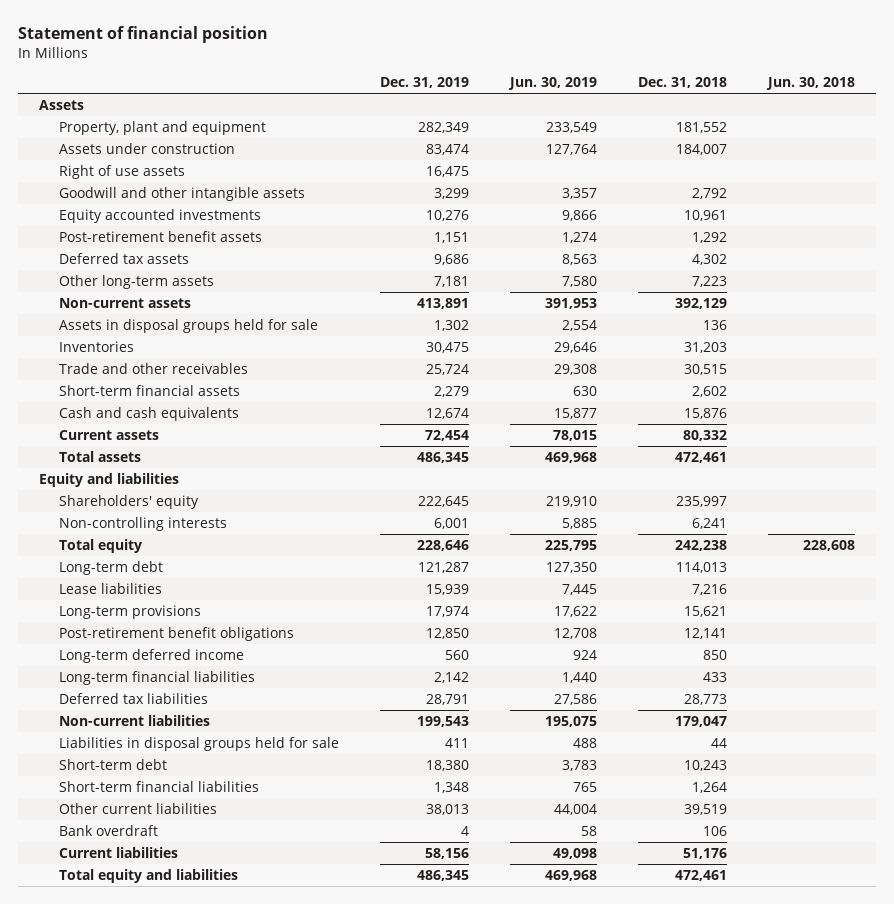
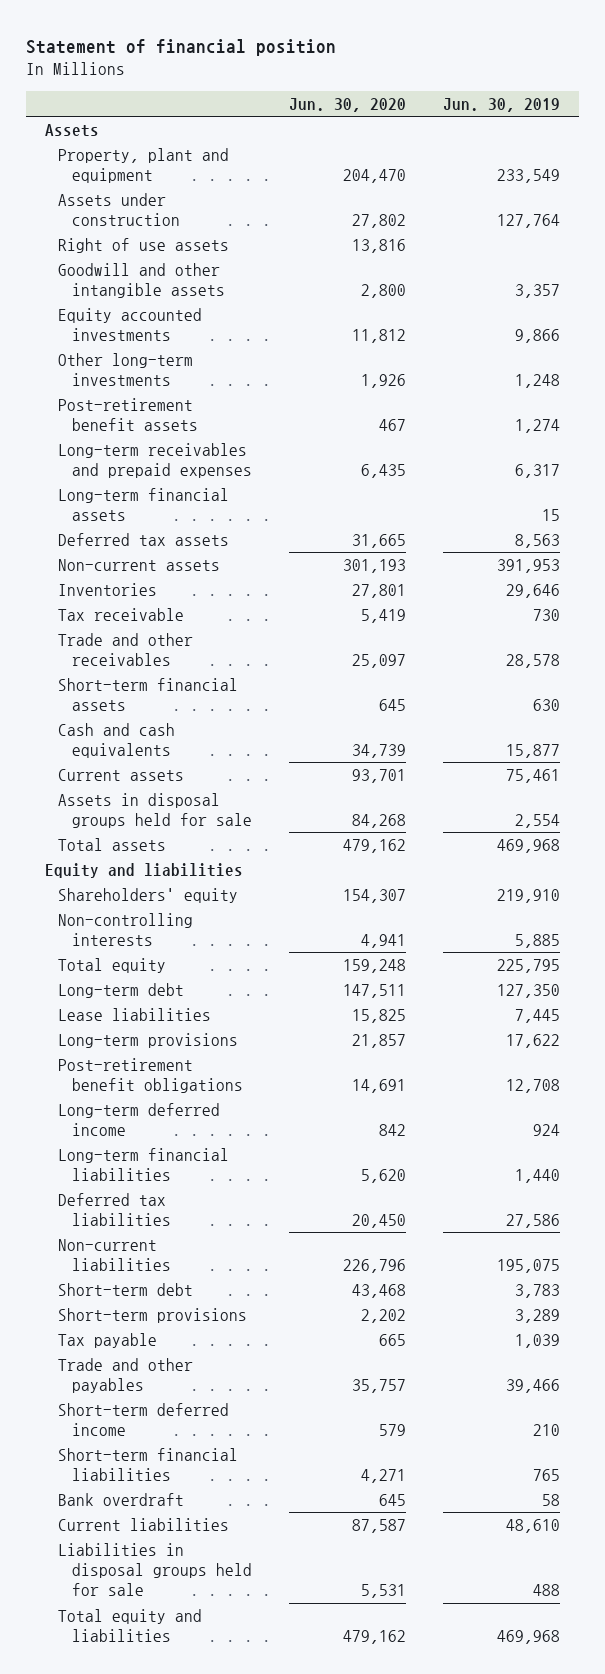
[379,77,469,89] Dec. 31, 2019 -> none
[638,77,728,89] Dec. 31, 2018 -> none
[766,77,856,91] Jun. 30, 2018 -> none
none -> [289,97,407,112] Jun. 30, 2020
none -> [58,352,194,387] Other long-term investments
none -> [58,442,253,479] Long-term receivables and prepaid expenses
none -> [58,487,230,522] Long-term financial assets
[58,274,214,289] Other long-term assets -> none
none -> [58,607,185,621] Tax receivable
[553,363,597,375] 29,308 -> [506,654,561,669] 28,578
[552,429,597,441] 78,015 -> [506,768,561,783] 75,461
[58,318,318,333] Assets in disposal groups held for sale -> [58,792,253,829] Assets in disposal groups held for sale
none -> [58,1307,248,1323] Short-term provisions
none -> [58,1332,158,1348] Tax payable
none -> [58,1357,194,1394] Trade and other payables
none -> [58,1402,230,1437] Short-term deferred income
[58,802,217,814] Other current liabilities -> none
[552,847,597,859] 49,098 -> [506,1518,561,1533] 48,610
[58,736,339,751] Liabilities in disposal groups held for sale -> [58,1542,253,1597] Liabilities in disposal groups held for sale

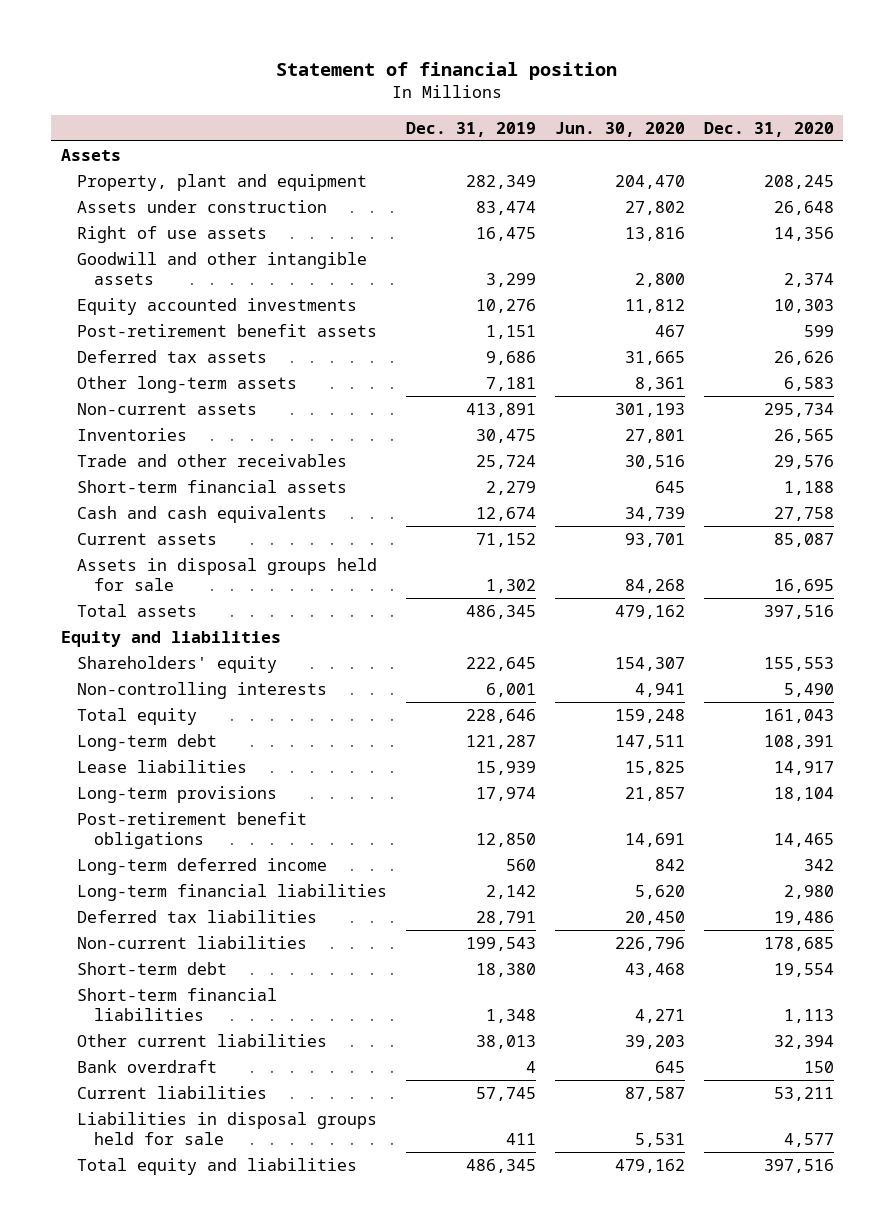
[443,97,561,112] Jun. 30, 2019 -> none
none -> [405,121,536,137] Dec. 31, 2019
none -> [703,121,834,137] Dec. 31, 2020
[58,352,194,387] Other long-term investments -> none
[58,442,253,479] Long-term receivables and prepaid expenses -> none
[58,487,230,522] Long-term financial assets -> none
none -> [77,375,298,393] Other long-term assets
[58,607,185,621] Tax receivable -> none
[352,654,407,669] 25,097 -> [624,454,685,469] 30,516
[58,1307,248,1323] Short-term provisions -> none
[58,1332,158,1348] Tax payable -> none
[58,1357,194,1394] Trade and other payables -> none
[58,1402,230,1437] Short-term deferred income -> none
none -> [77,1033,328,1047] Other current liabilities

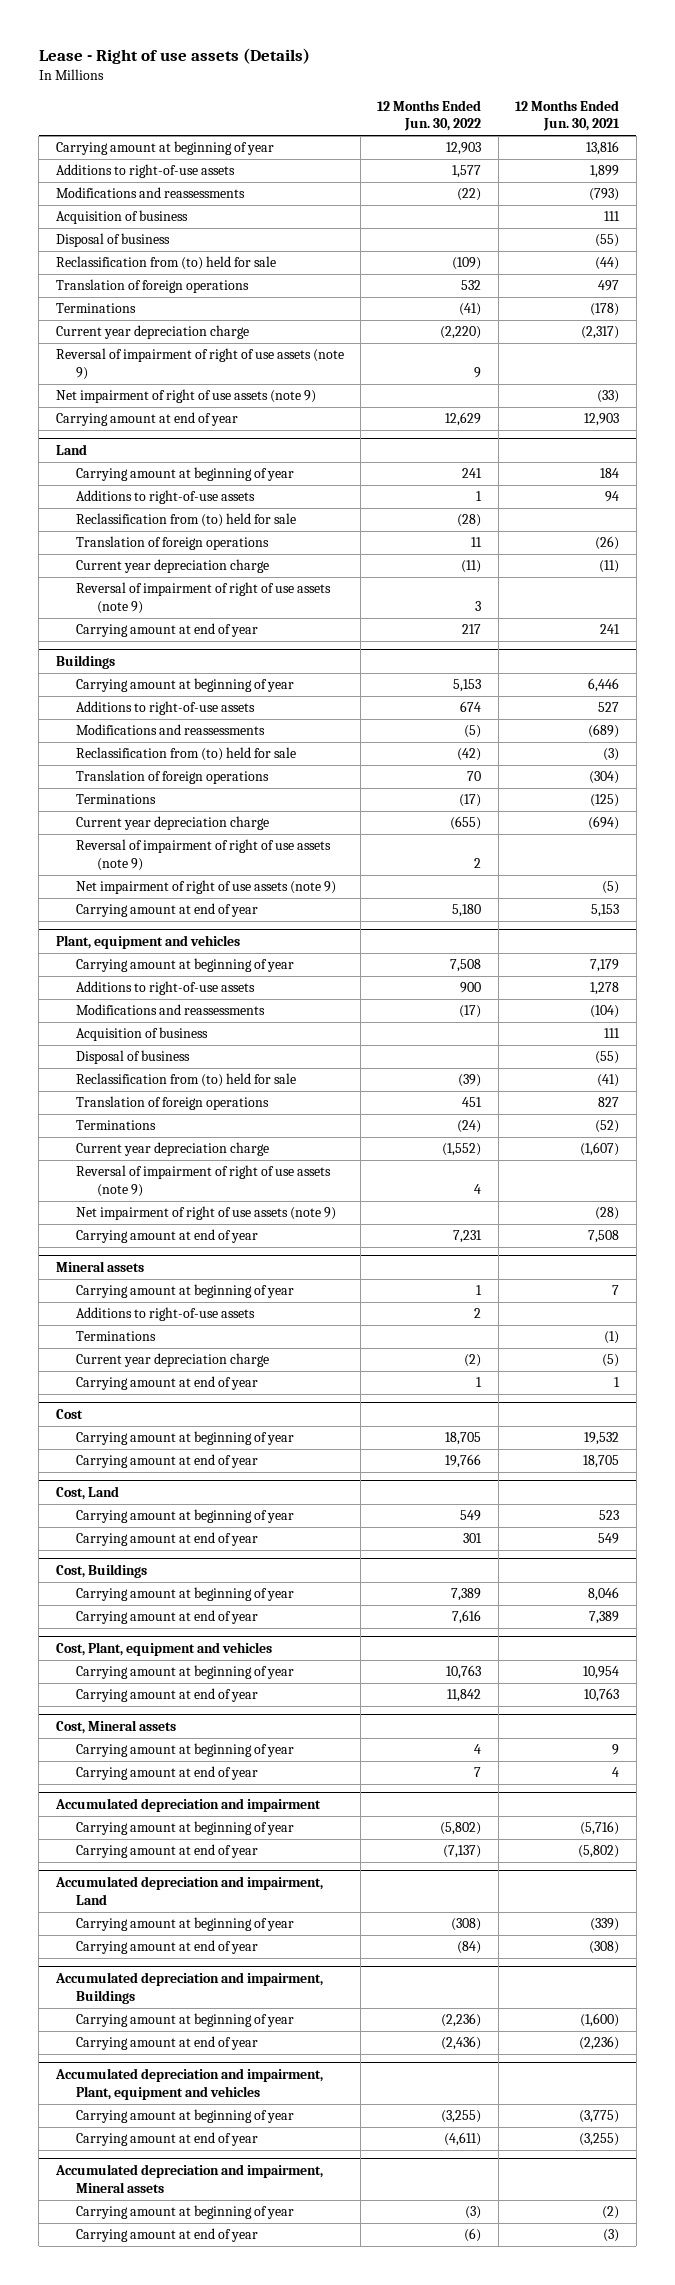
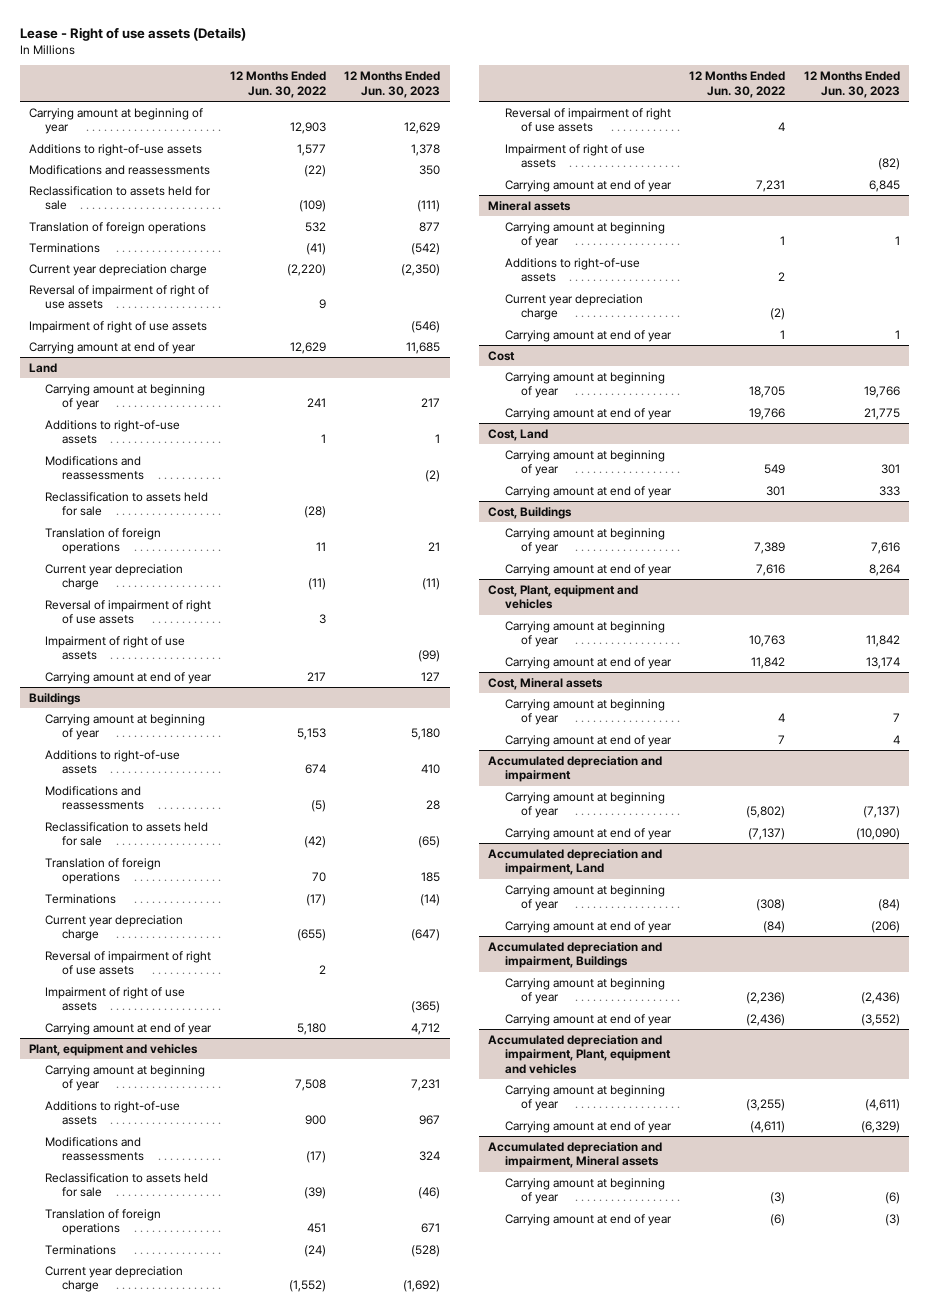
[515,99,621,132] 12 Months Ended Jun. 30, 2021 -> none
none -> [344,71,441,98] 12 Months Ended Jun. 30, 2023
[55,210,188,225] Acquisition of business -> none
[55,233,170,248] Disposal of business -> none
[55,256,276,271] Reclassification from (to) held for sale -> [28,185,211,211] Reclassification to assets held for sale
[55,348,344,381] Reversal of impairment of right of use assets (note 9) -> [28,284,209,310] Reversal of impairment of right of use assets
[55,389,316,404] Net impairment of right of use assets (note 9) -> [28,320,207,333] Impairment of right of use assets
none -> [45,455,144,481] Modifications and reassessments
[76,513,297,528] Reclassification from (to) held for sale -> [45,491,209,517] Reclassification to assets held for sale
[76,582,332,615] Reversal of impairment of right of use assets (note 9) -> [45,599,212,625] Reversal of impairment of right of use assets
none -> [45,635,186,661] Impairment of right of use assets
[76,747,297,762] Reclassification from (to) held for sale -> [45,821,209,847] Reclassification to assets held for sale
[76,839,332,872] Reversal of impairment of right of use assets (note 9) -> [45,950,212,976] Reversal of impairment of right of use assets
[76,880,337,895] Net impairment of right of use assets (note 9) -> [45,986,186,1012] Impairment of right of use assets
[76,1027,209,1042] Acquisition of business -> none
[76,1050,191,1065] Disposal of business -> none
[76,1073,297,1088] Reclassification from (to) held for sale -> [45,1172,209,1198] Reclassification to assets held for sale
[76,1165,332,1198] Reversal of impairment of right of use assets (note 9) -> [504,107,671,133] Reversal of impairment of right of use assets
[76,1206,337,1221] Net impairment of right of use assets (note 9) -> [504,143,645,169] Impairment of right of use assets
[76,1331,157,1342] Terminations -> none

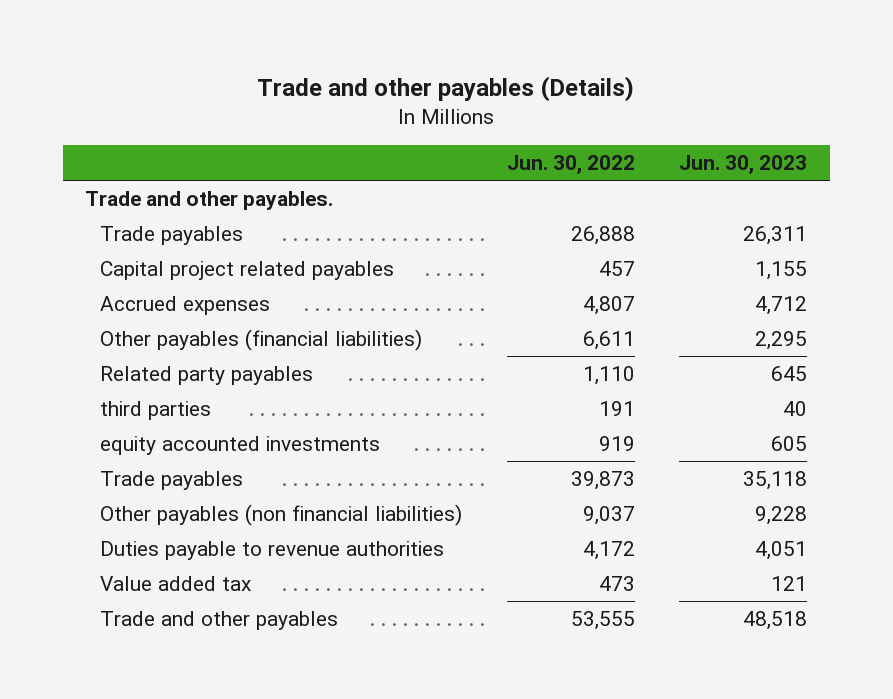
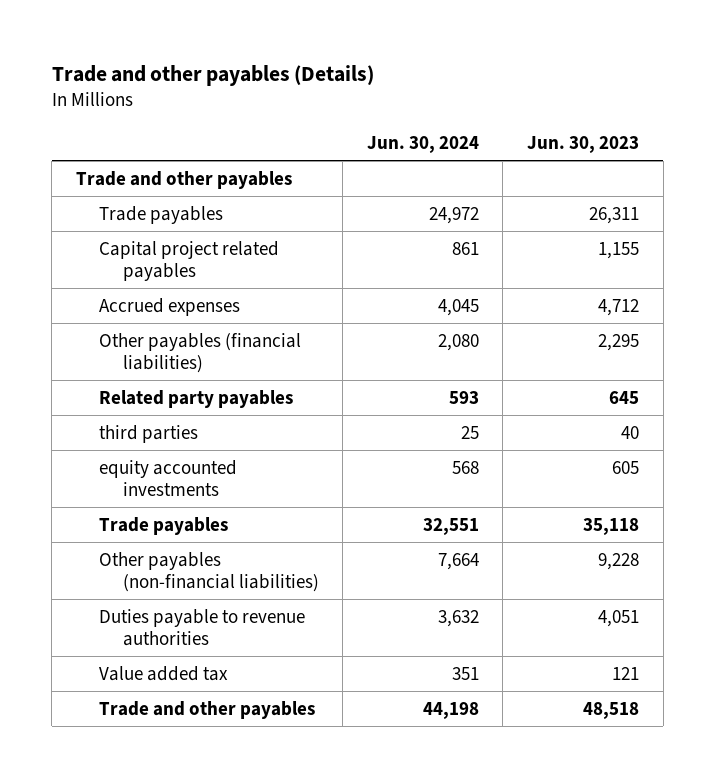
[506,154,635,174] Jun. 30, 2022 -> none
none -> [366,135,479,153] Jun. 30, 2024
[85,191,334,211] Trade and other payables. -> [75,170,292,189] Trade and other payables
[100,504,463,527] Other payables (non financial liabilities) -> [99,551,319,592] Other payables (non-financial liabilities)

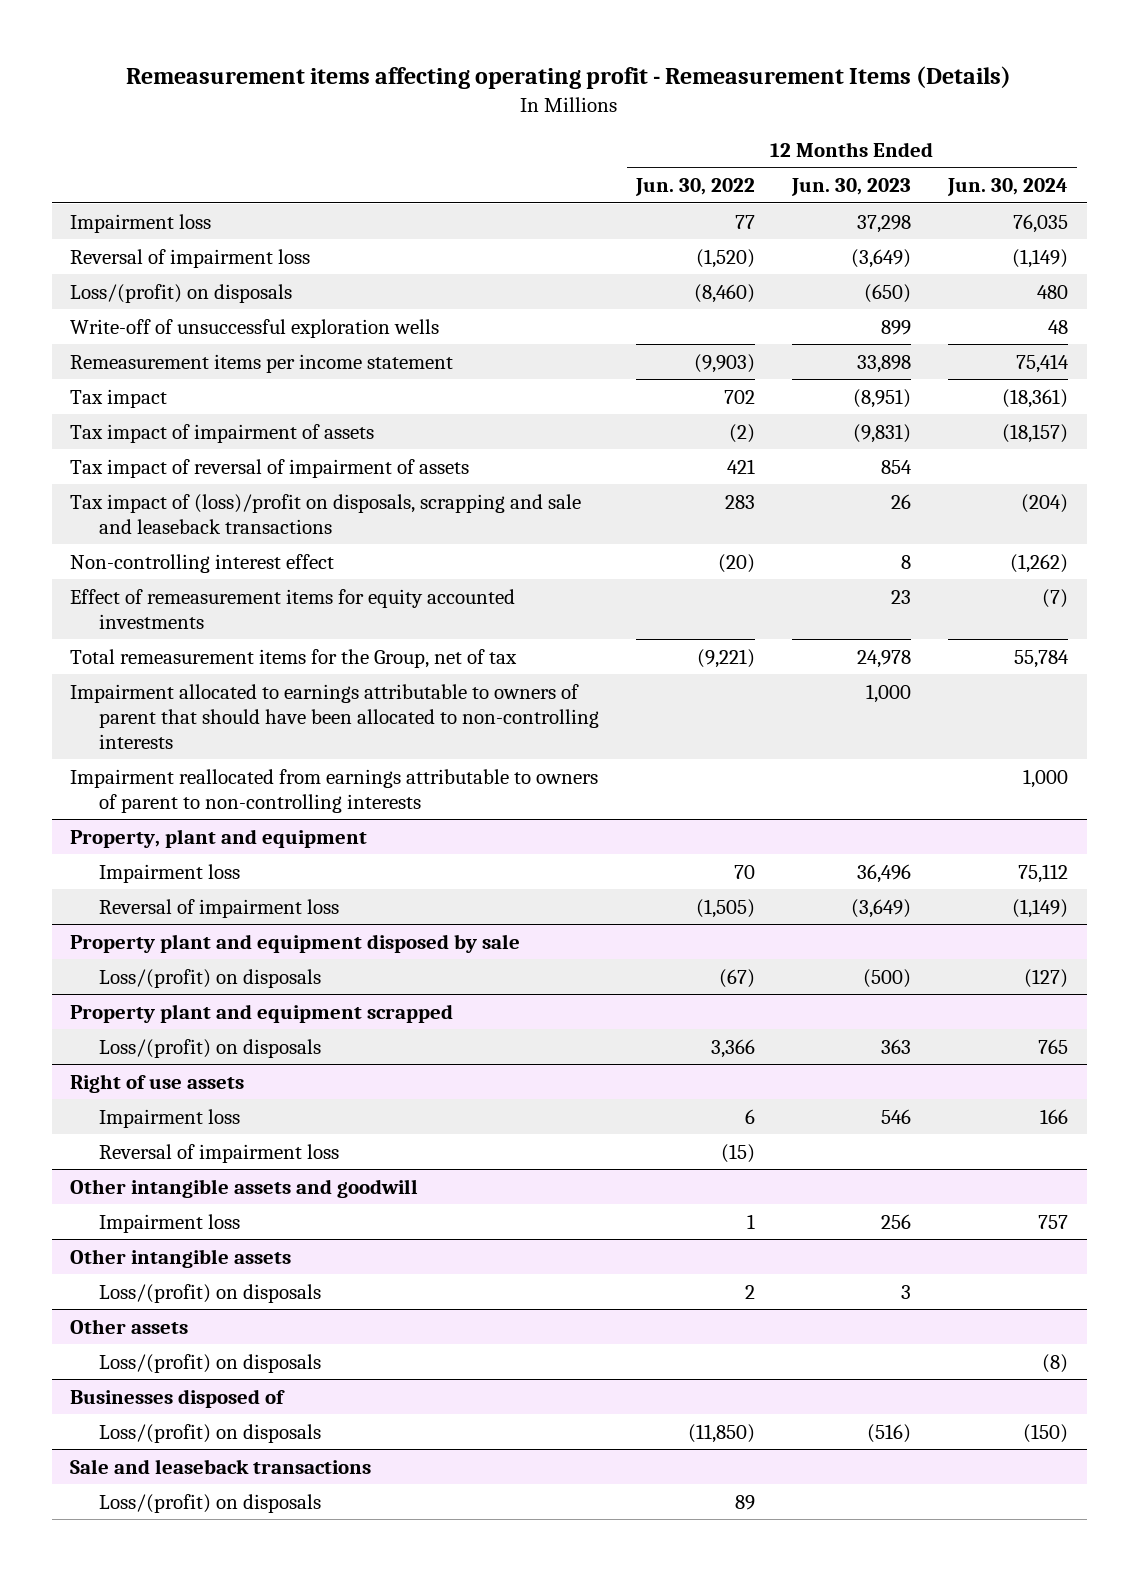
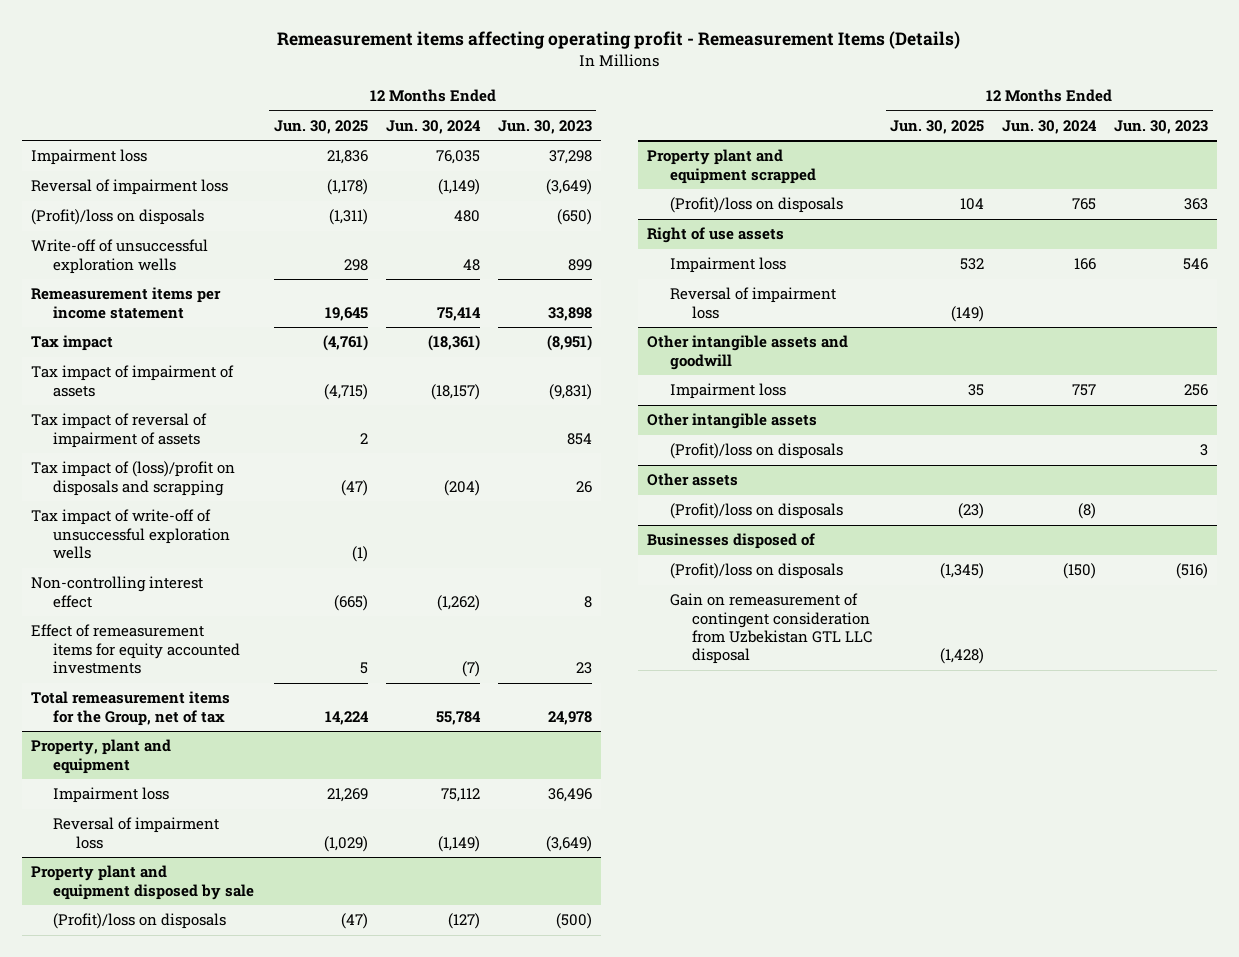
[634,178,755,197] Jun. 30, 2022 -> none
none -> [273,119,368,134] Jun. 30, 2025
[70,283,293,303] Loss/(profit) on disposals -> [30,209,204,226] (Profit)/loss on disposals
[70,493,582,534] Tax impact of (loss)/profit on disposals, scrapping and sale and leaseback transactions -> [30,461,235,496] Tax impact of (loss)/profit on disposals and scrapping
none -> [30,509,231,560] Tax impact of write-off of unsuccessful exploration wells
[70,683,599,749] Impairment allocated to earnings attributable to owners of parent that should have been allocated to non-controlling interests -> none
[70,768,599,813] Impairment reallocated from earnings attributable to owners of parent to non-controlling interests -> none
[98,968,321,988] Loss/(profit) on disposals -> [53,913,227,930] (Profit)/loss on disposals
[98,1038,321,1058] Loss/(profit) on disposals -> [669,197,843,214] (Profit)/loss on disposals
[98,1283,321,1303] Loss/(profit) on disposals -> [669,443,843,460] (Profit)/loss on disposals
[98,1353,321,1373] Loss/(profit) on disposals -> [669,503,843,520] (Profit)/loss on disposals
[70,1458,372,1474] Sale and leaseback transactions -> none
[98,1493,321,1513] Loss/(profit) on disposals -> none
[98,1423,321,1443] Loss/(profit) on disposals -> [669,563,843,580] (Profit)/loss on disposals
none -> [669,593,872,665] Gain on remeasurement of contingent consideration from Uzbekistan GTL LLC disposal

